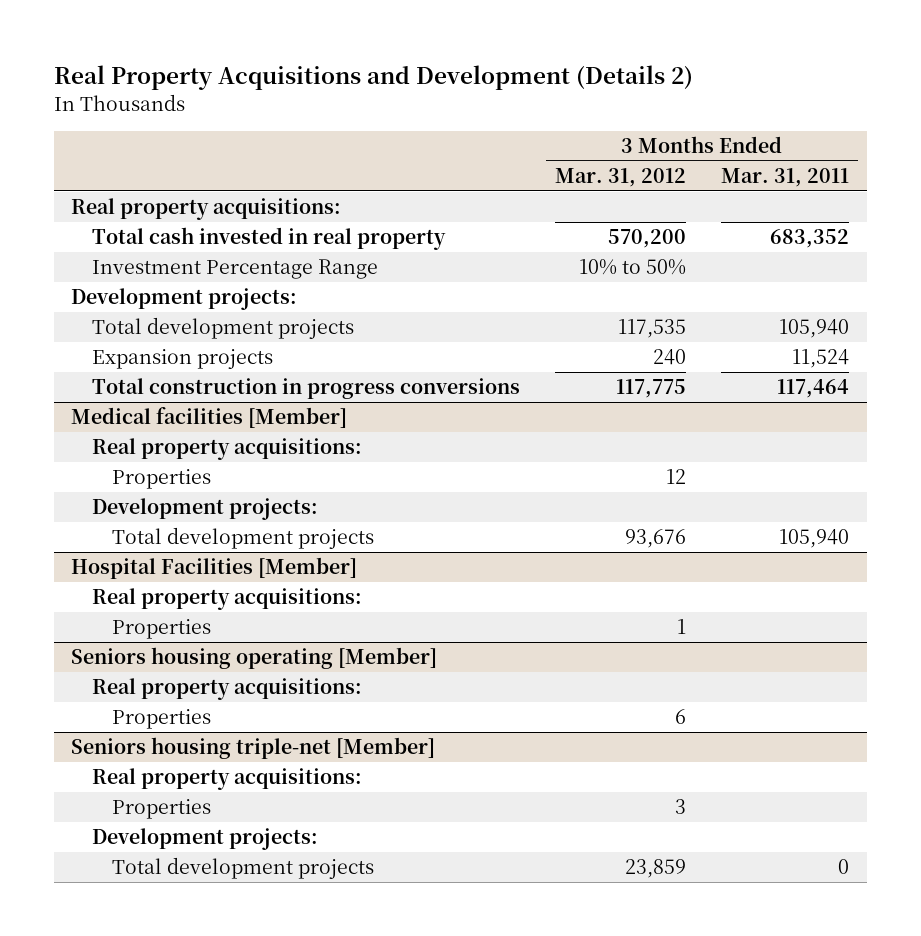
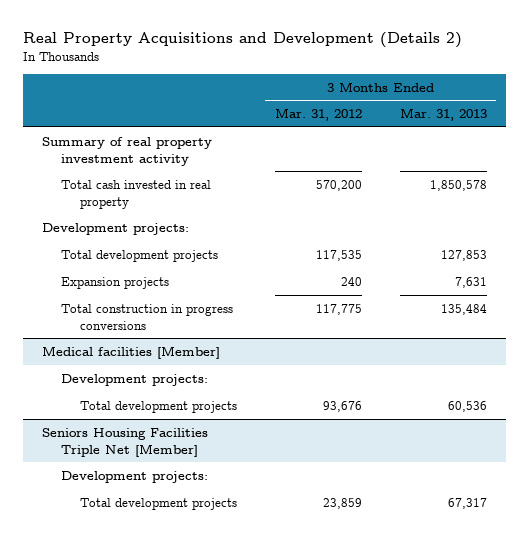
[721,168,850,188] Mar. 31, 2011 -> none
none -> [399,108,487,122] Mar. 31, 2013
[71,198,342,221] Real property acquisitions: -> none
none -> [41,136,212,166] Summary of real property investment activity
[91,259,378,280] Investment Percentage Range -> none
[91,438,362,461] Real property acquisitions: -> none
[111,469,211,490] Properties -> none
[71,557,358,580] Hospital Facilities [Member] -> none
[91,588,362,611] Real property acquisitions: -> none
[111,619,211,640] Properties -> none
[71,647,438,670] Seniors housing operating [Member] -> none
[91,678,362,701] Real property acquisitions: -> none
[111,709,211,730] Properties -> none
[91,768,362,791] Real property acquisitions: -> none
[111,799,211,820] Properties -> none
[71,737,436,760] Seniors housing triple-net [Member] -> [41,427,208,457] Seniors Housing Facilities Triple Net [Member]

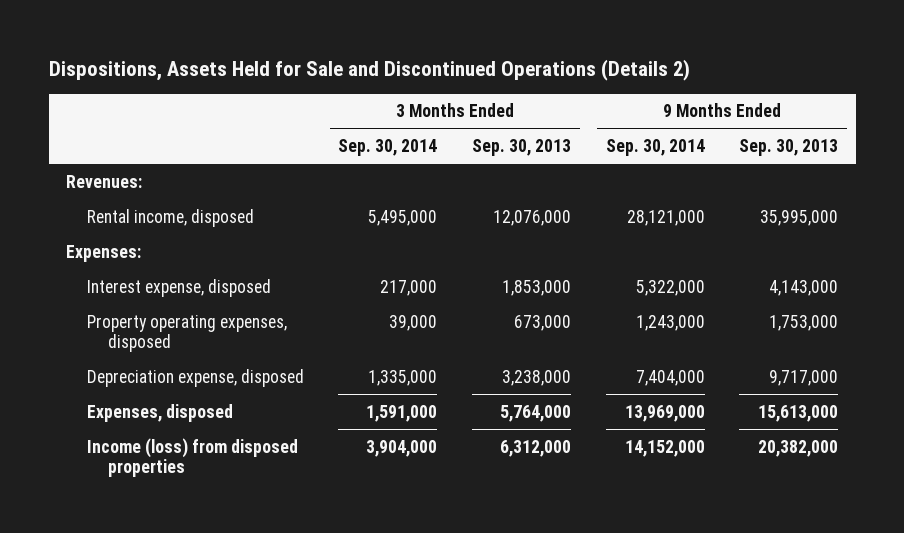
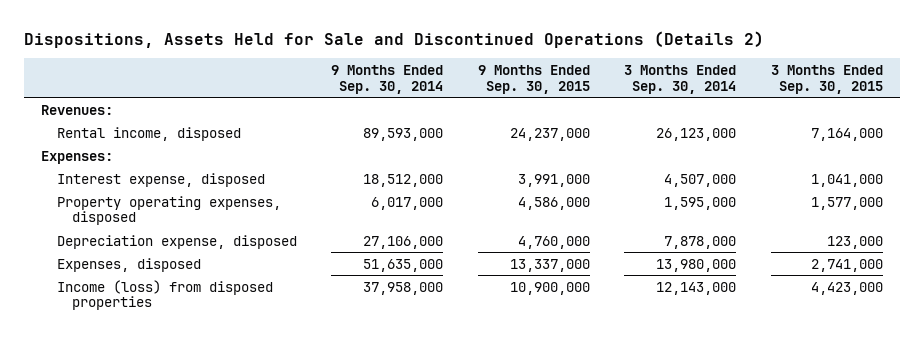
[472,139,572,157] Sep. 30, 2013 -> none
[739,139,839,157] Sep. 30, 2013 -> none
none -> [477,65,590,94] 9 Months Ended Sep. 30, 2015
none -> [770,65,883,94] 3 Months Ended Sep. 30, 2015
[368,209,438,226] 5,495,000 -> [656,127,737,141] 26,123,000
[626,209,705,226] 28,121,000 -> [363,127,444,141] 89,593,000
[380,279,438,296] 217,000 -> [664,173,737,187] 4,507,000
[635,279,705,296] 5,322,000 -> [363,173,444,187] 18,512,000
[389,314,438,331] 39,000 -> [664,196,737,210] 1,595,000
[635,314,705,331] 1,243,000 -> [371,196,444,210] 6,017,000
[368,369,438,386] 1,335,000 -> [664,235,737,249] 7,878,000
[635,369,705,386] 7,404,000 -> [363,235,444,249] 27,106,000
[366,404,438,422] 1,591,000 -> [656,258,737,272] 13,980,000
[624,404,705,422] 13,969,000 -> [363,258,444,272] 51,635,000
[366,439,438,457] 3,904,000 -> [656,281,737,295] 12,143,000
[624,439,705,457] 14,152,000 -> [363,281,444,295] 37,958,000

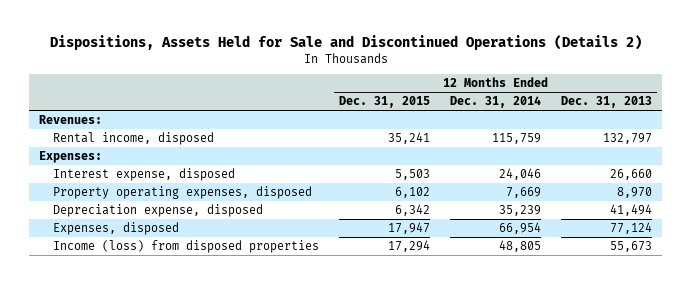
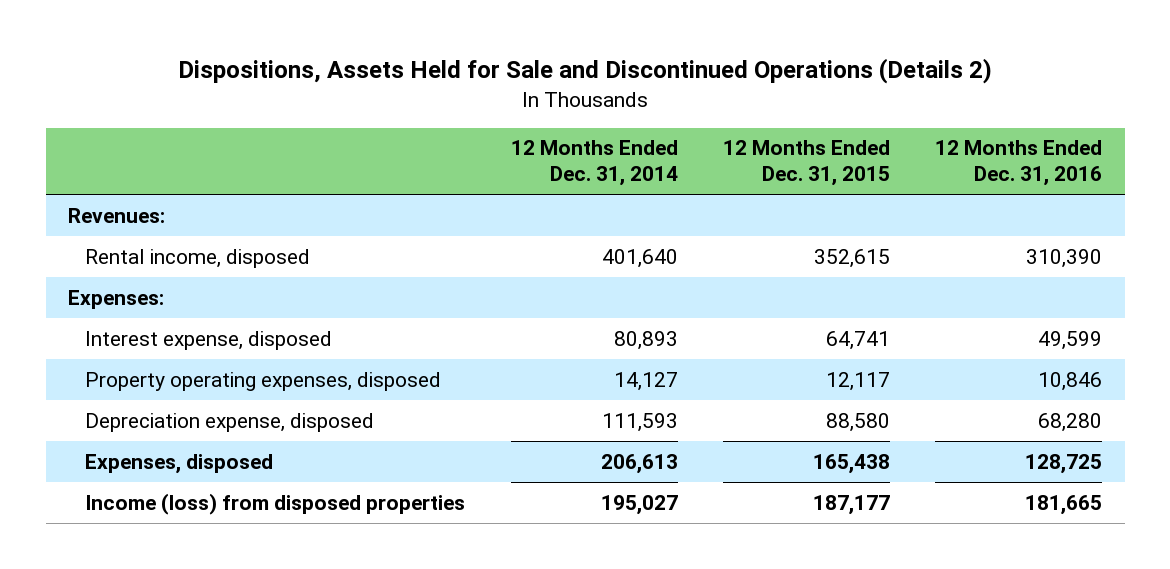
[561,96,653,109] Dec. 31, 2013 -> none
none -> [935,140,1103,187] 12 Months Ended Dec. 31, 2016
[388,132,431,145] 35,241 -> [813,248,890,268] 352,615
[492,133,542,145] 115,759 -> [601,248,678,268] 401,640
[395,169,431,181] 5,503 -> [825,330,890,350] 64,741
[499,168,542,181] 24,046 -> [613,330,678,350] 80,893
[395,187,431,199] 6,102 -> [825,371,890,391] 12,117
[506,187,542,199] 7,669 -> [613,371,678,391] 14,127
[395,204,431,217] 6,342 -> [825,412,890,432] 88,580
[499,205,542,217] 35,239 -> [601,412,678,432] 111,593
[388,222,431,235] 17,947 -> [812,453,890,474] 165,438
[499,222,542,235] 66,954 -> [600,453,678,474] 206,613
[388,240,431,253] 17,294 -> [812,494,890,515] 187,177
[499,240,542,253] 48,805 -> [600,494,678,515] 195,027

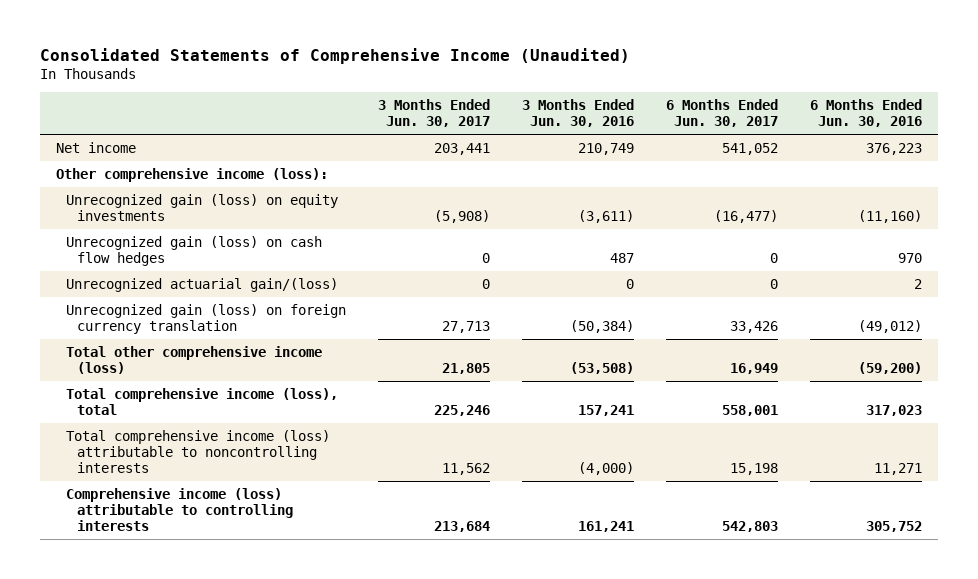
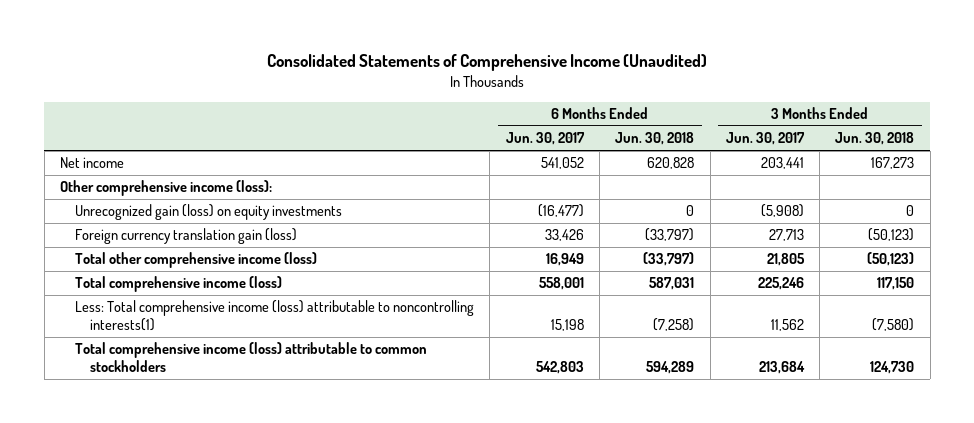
[522,99,635,128] 3 Months Ended Jun. 30, 2016 -> none
[810,99,923,128] 6 Months Ended Jun. 30, 2016 -> none
none -> [615,132,695,146] Jun. 30, 2018
none -> [835,132,915,146] Jun. 30, 2018
[66,236,323,266] Unrecognized gain (loss) on cash flow hedges -> none
[66,278,339,293] Unrecognized actuarial gain/(loss) -> none
[66,304,347,334] Unrecognized gain (loss) on foreign currency translation -> [75,228,298,245] Foreign currency translation gain (loss)
[66,388,339,415] Total comprehensive income (loss), total -> [75,276,283,293] Total comprehensive income (loss)
[66,430,331,473] Total comprehensive income (loss) attributable to noncontrolling interests -> [75,300,475,332] Less: Total comprehensive income (loss) attributable to noncontrolling interests(1)
[66,488,293,531] Comprehensive income (loss) attributable to controlling interests -> [75,342,428,373] Total comprehensive income (loss) attributable to common stockholders

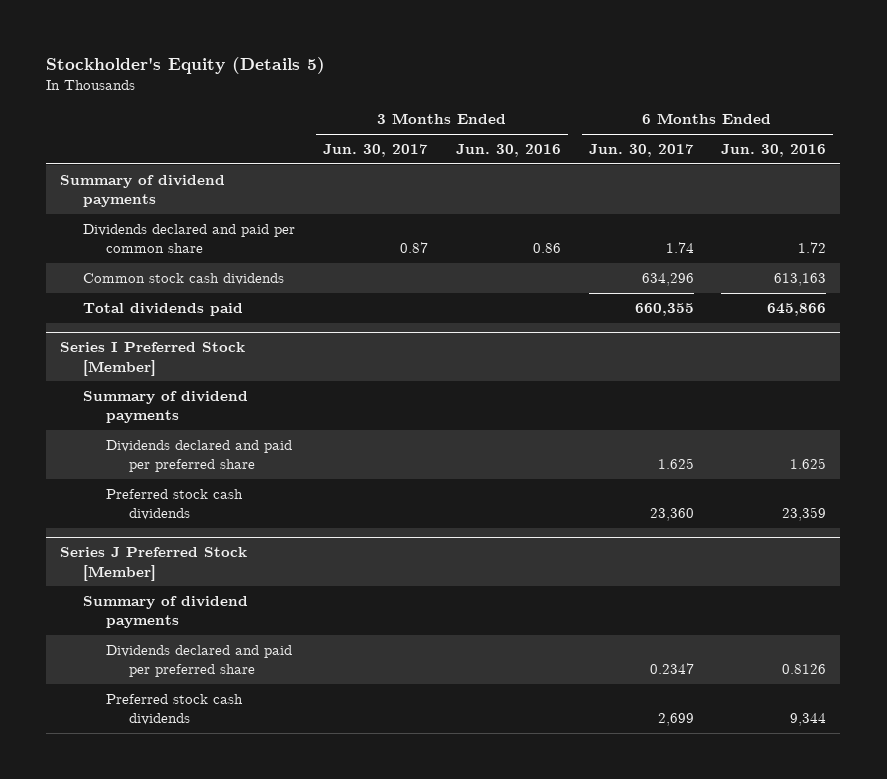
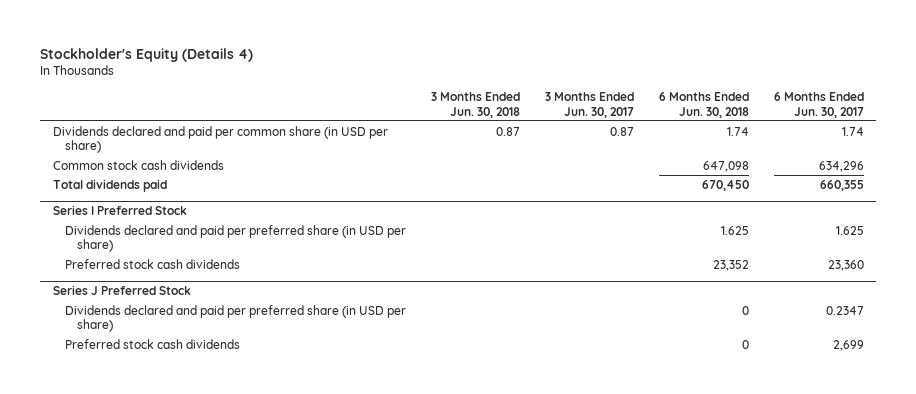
[46,56,326,74] Stockholder's Equity (Details 5) -> [40,47,254,62] Stockholder's Equity (Details 4)
[455,144,561,158] Jun. 30, 2016 -> none
[721,144,827,158] Jun. 30, 2016 -> none
none -> [430,91,520,118] 3 Months Ended Jun. 30, 2018
none -> [658,91,749,118] 6 Months Ended Jun. 30, 2018
[60,174,226,207] Summary of dividend payments -> none
[83,223,296,253] Dividends declared and paid per common share -> [52,125,388,154] Dividends declared and paid per common share (in USD per share)
[83,390,249,423] Summary of dividend payments -> none
[60,342,246,376] Series I Preferred Stock [Member] -> [52,205,187,216] Series I Preferred Stock
[106,439,293,472] Dividends declared and paid per preferred share -> [65,224,407,253] Dividends declared and paid per preferred share (in USD per share)
[83,595,249,628] Summary of dividend payments -> none
[60,547,248,581] Series J Preferred Stock [Member] -> [52,285,191,296] Series J Preferred Stock
[106,644,293,677] Dividends declared and paid per preferred share -> [65,304,407,333] Dividends declared and paid per preferred share (in USD per share)

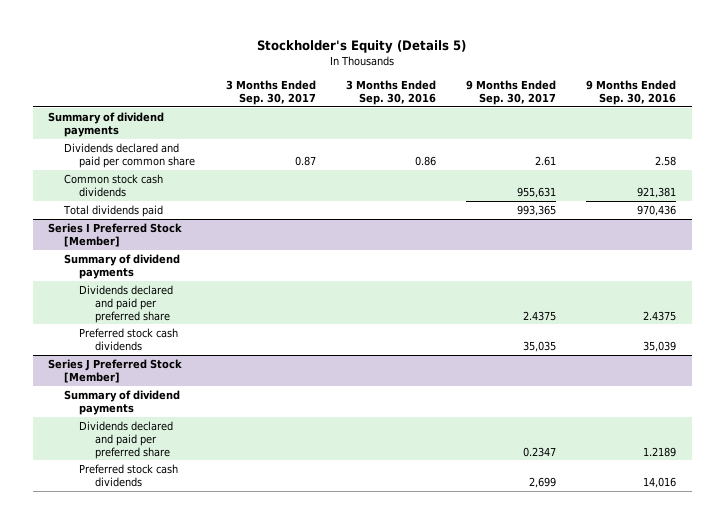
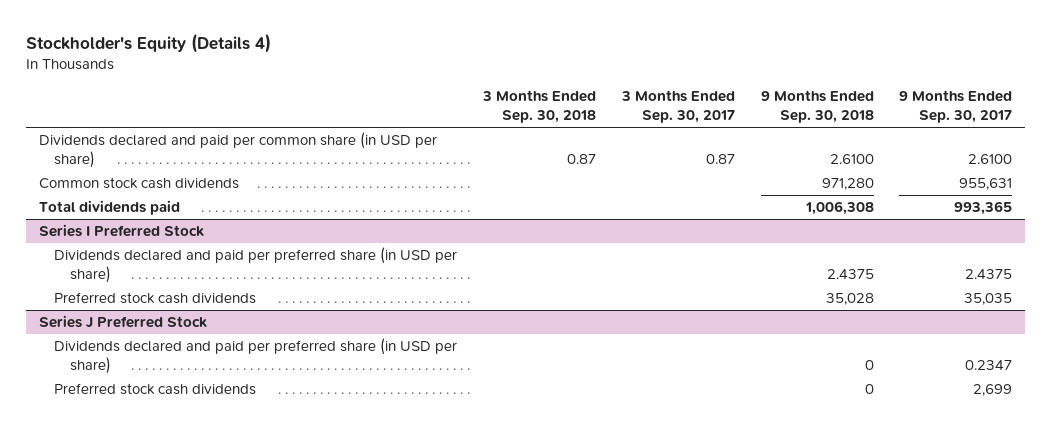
[257,40,467,54] Stockholder's Equity (Details 5) -> [25,32,271,53] Stockholder's Equity (Details 4)
[345,79,436,105] 3 Months Ended Sep. 30, 2016 -> none
[586,79,677,105] 9 Months Ended Sep. 30, 2016 -> none
none -> [481,90,596,124] 3 Months Ended Sep. 30, 2018
none -> [760,90,874,124] 9 Months Ended Sep. 30, 2018
[47,111,164,137] Summary of dividend payments -> none
[63,142,196,168] Dividends declared and paid per common share -> [38,132,437,169] Dividends declared and paid per common share (in USD per share)
[535,155,557,166] 2.61 -> [968,154,1013,165] 2.6100
[63,253,180,279] Summary of dividend payments -> none
[47,222,182,247] Series I Preferred Stock [Member] -> [38,224,204,238] Series I Preferred Stock
[79,284,174,323] Dividends declared and paid per preferred share -> [54,247,458,284] Dividends declared and paid per preferred share (in USD per share)
[63,389,180,415] Summary of dividend payments -> none
[47,358,182,383] Series J Preferred Stock [Member] -> [38,315,207,329] Series J Preferred Stock
[79,420,174,459] Dividends declared and paid per preferred share -> [54,338,458,375] Dividends declared and paid per preferred share (in USD per share)

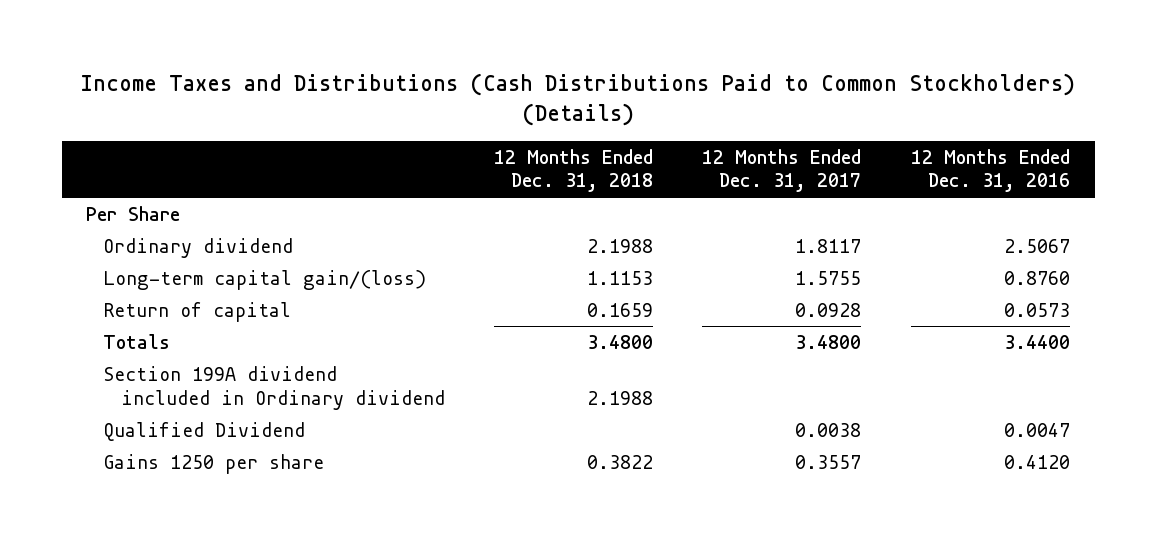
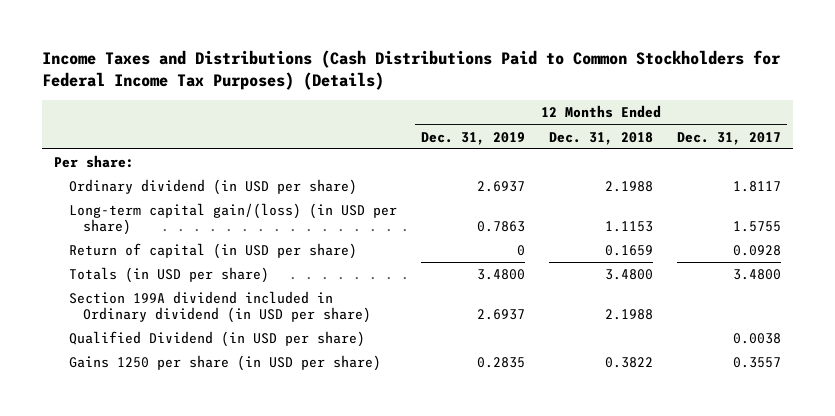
[80,73,1076,127] Income Taxes and Distributions (Cash Distributions Paid to Common Stockholders) (Details) -> [42,50,782,91] Income Taxes and Distributions (Cash Distributions Paid to Common Stockholders for Federal Income Tax Purposes) (Details)
[910,148,1070,193] 12 Months Ended Dec. 31, 2016 -> none
none -> [420,131,525,145] Dec. 31, 2019
[86,205,181,221] Per Share -> [54,155,135,169] Per share:
[103,237,294,258] Ordinary dividend -> [68,179,357,196] Ordinary dividend (in USD per share)
[103,269,427,290] Long-term capital gain/(loss) -> [68,203,397,236] Long-term capital gain/(loss) (in USD per share)
[103,301,292,322] Return of capital -> [68,243,357,260] Return of capital (in USD per share)
[103,333,171,349] Totals -> [68,267,269,284] Totals (in USD per share)
[103,365,445,410] Section 199A dividend included in Ordinary dividend -> [68,291,372,324] Section 199A dividend included in Ordinary dividend (in USD per share)
[103,421,306,441] Qualified Dividend -> [68,331,365,348] Qualified Dividend (in USD per share)
[103,453,325,474] Gains 1250 per share -> [68,355,381,372] Gains 1250 per share (in USD per share)

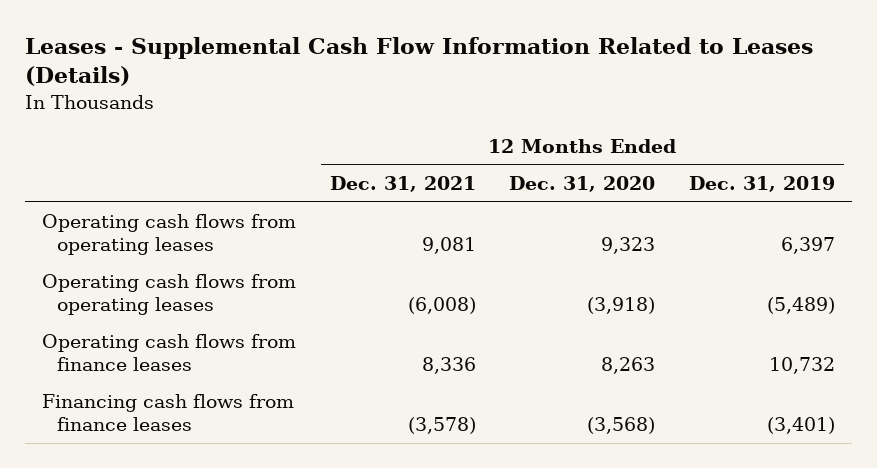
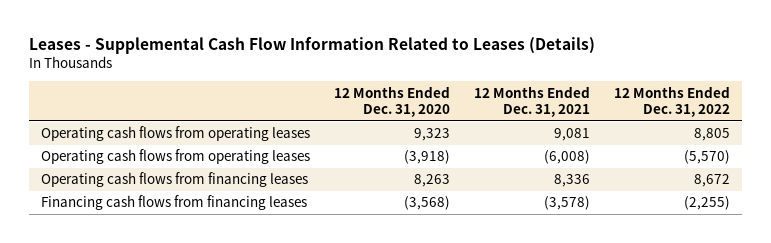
[689,176,836,193] Dec. 31, 2019 -> none
none -> [613,85,730,118] 12 Months Ended Dec. 31, 2022
[41,334,296,372] Operating cash flows from finance leases -> [40,172,308,188] Operating cash flows from financing leases
[41,394,294,432] Financing cash flows from finance leases -> [40,195,307,211] Financing cash flows from financing leases

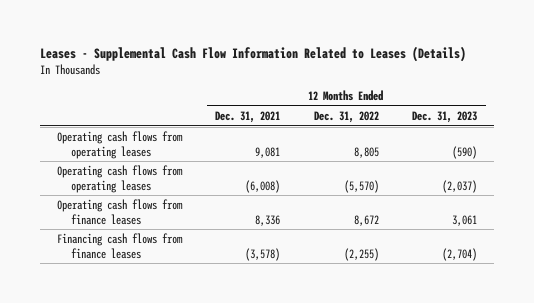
[333,85,450,118] 12 Months Ended Dec. 31, 2020 -> none
none -> [412,110,478,123] Dec. 31, 2023
[40,172,308,188] Operating cash flows from financing leases -> [56,199,183,225] Operating cash flows from finance leases
[40,195,307,211] Financing cash flows from financing leases -> [56,233,183,259] Financing cash flows from finance leases

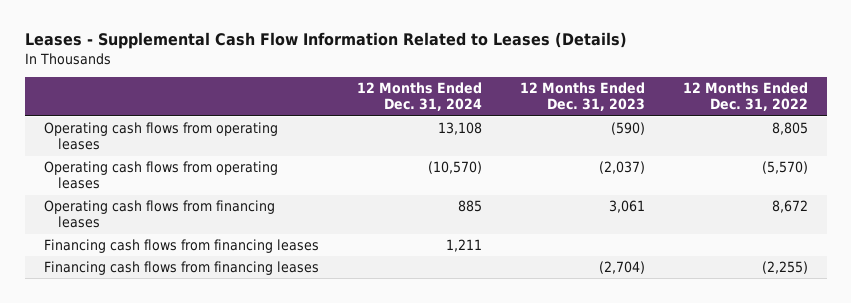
[215,110,281,123] Dec. 31, 2021 -> none
none -> [356,81,482,112] 12 Months Ended Dec. 31, 2024
[56,199,183,225] Operating cash flows from finance leases -> [43,199,275,229] Operating cash flows from financing leases
none -> [43,238,319,253] Financing cash flows from financing leases
[56,233,183,259] Financing cash flows from finance leases -> [43,260,319,275] Financing cash flows from financing leases

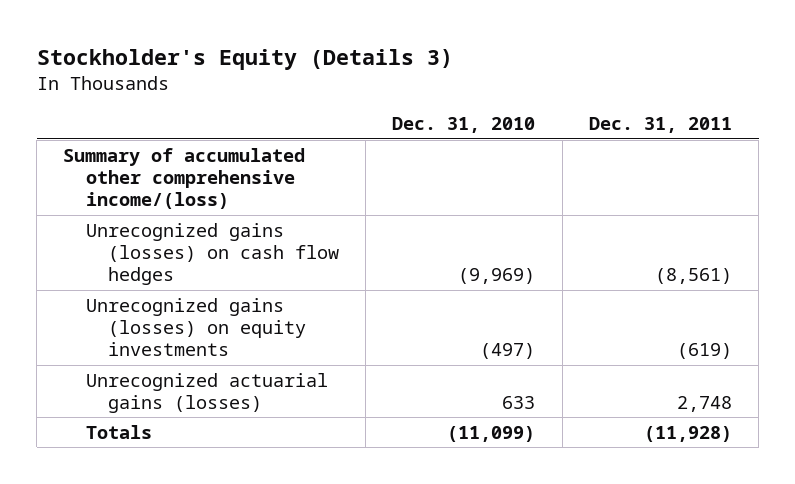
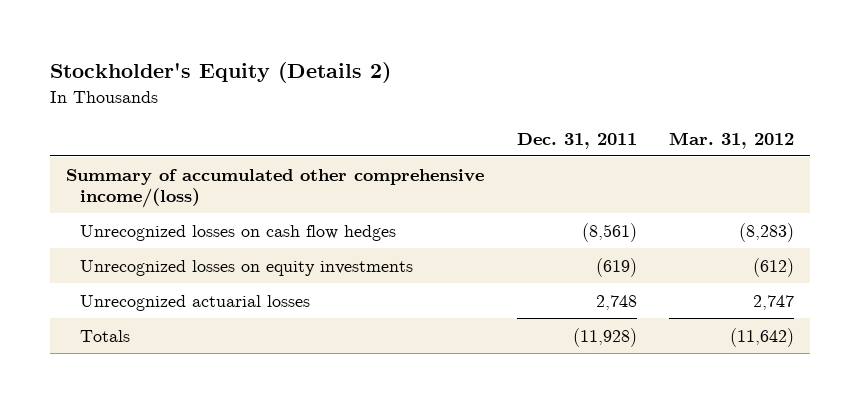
[36,49,453,71] Stockholder's Equity (Details 3) -> [50,62,392,84] Stockholder's Equity (Details 2)
[392,117,536,134] Dec. 31, 2010 -> none
none -> [668,131,794,149] Mar. 31, 2012
[85,222,339,286] Unrecognized gains (losses) on cash flow hedges -> [79,224,396,241] Unrecognized losses on cash flow hedges
[85,297,306,357] Unrecognized gains (losses) on equity investments -> [79,259,413,276] Unrecognized losses on equity investments
[85,372,328,413] Unrecognized actuarial gains (losses) -> [79,294,310,311] Unrecognized actuarial losses

